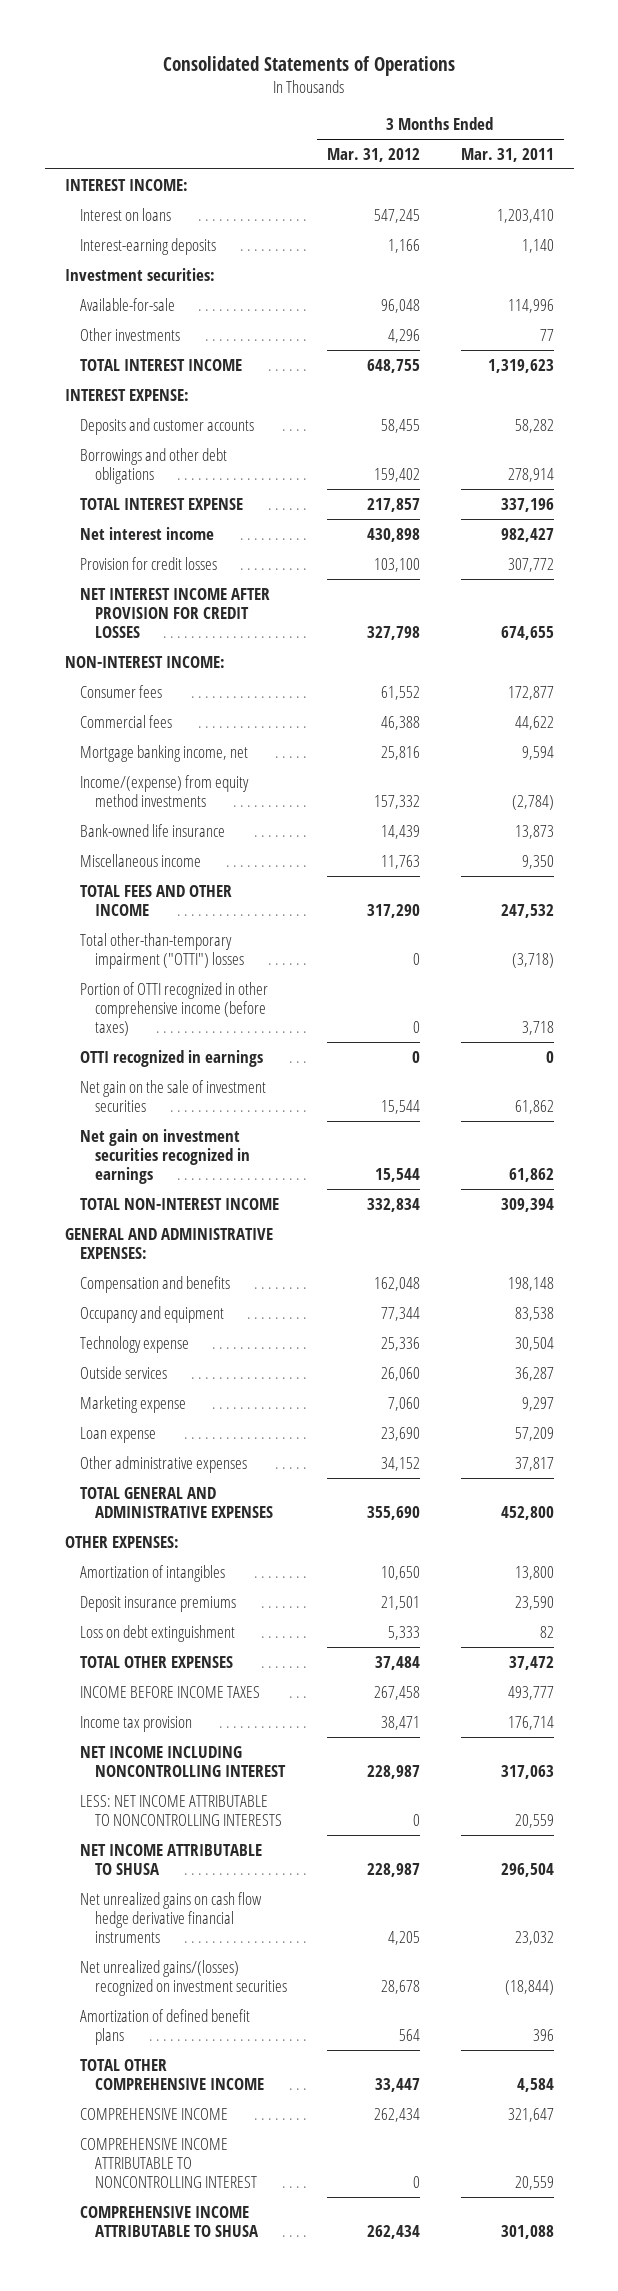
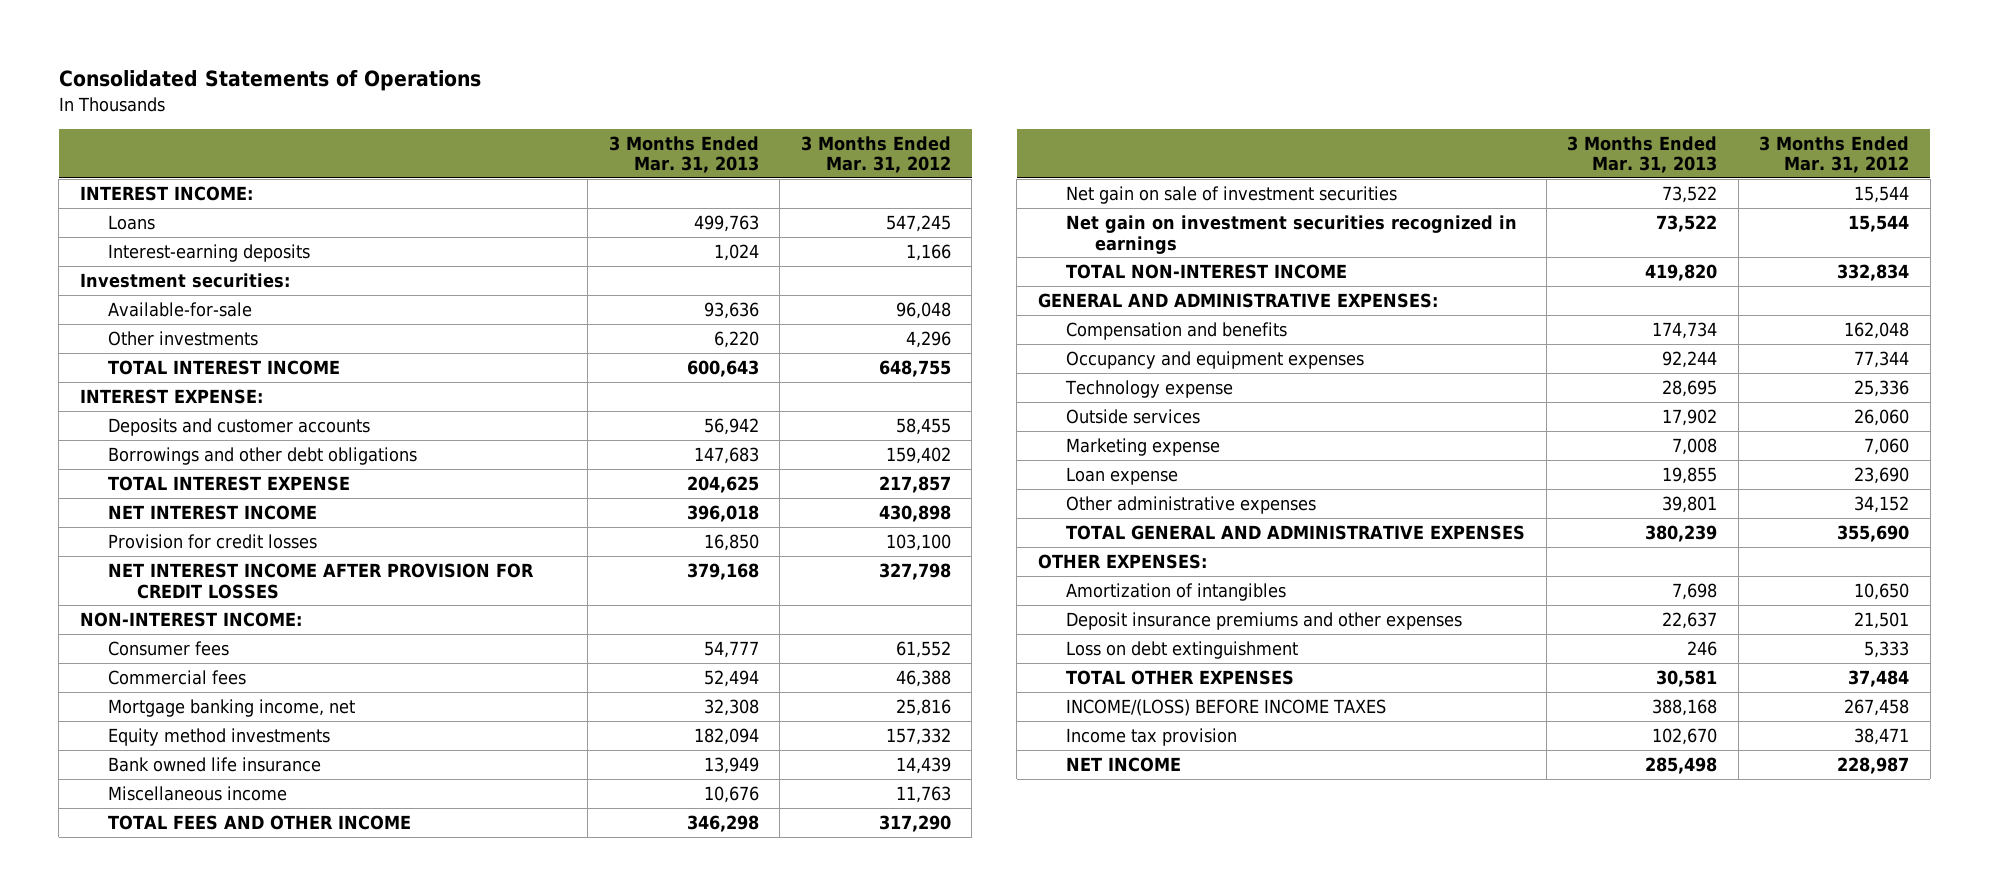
[460,147,554,162] Mar. 31, 2011 -> none
none -> [608,135,759,174] 3 Months Ended Mar. 31, 2013
[79,207,171,221] Interest on loans -> [108,214,156,230] Loans
[79,526,214,540] Net interest income -> [108,504,318,520] NET INTEREST INCOME
[79,774,249,808] Income/(expense) from equity method investments -> [108,727,331,746] Equity method investments
[79,823,225,837] Bank-owned life insurance -> [108,756,322,772] Bank owned life insurance
[79,932,245,970] Total other-than-temporary impairment ("OTTI") losses -> none
[79,981,268,1037] Portion of OTTI recognized in other comprehensive income (before taxes) -> none
[79,1049,263,1067] OTTI recognized in earnings -> none
[79,1079,266,1113] Net gain on the sale of investment securities -> [1066,185,1398,204] Net gain on sale of investment securities
[79,1305,224,1323] Occupancy and equipment -> [1066,350,1365,369] Occupancy and equipment expenses
[79,1595,236,1612] Deposit insurance premiums -> [1066,611,1463,630] Deposit insurance premiums and other expenses
[79,1685,260,1698] INCOME BEFORE INCOME TAXES -> [1066,698,1387,716] INCOME/(LOSS) BEFORE INCOME TAXES
[79,1794,283,1827] LESS: NET INCOME ATTRIBUTABLE TO NONCONTROLLING INTERESTS -> none
[79,1843,262,1876] NET INCOME ATTRIBUTABLE TO SHUSA -> none
[79,1891,262,1944] Net unrealized gains on cash flow hedge derivative financial instruments -> none
[79,1959,288,1997] Net unrealized gains/(losses) recognized on investment securities -> none
[79,2008,250,2046] Amortization of defined benefit plans -> none
[79,2058,265,2091] TOTAL OTHER COMPREHENSIVE INCOME -> none
[79,2107,228,2120] COMPREHENSIVE INCOME -> none
[79,2137,258,2189] COMPREHENSIVE INCOME ATTRIBUTABLE TO NONCONTROLLING INTEREST -> none
[79,2205,260,2238] COMPREHENSIVE INCOME ATTRIBUTABLE TO SHUSA -> none
[79,1745,287,1778] NET INCOME INCLUDING NONCONTROLLING INTEREST -> [1066,756,1182,772] NET INCOME

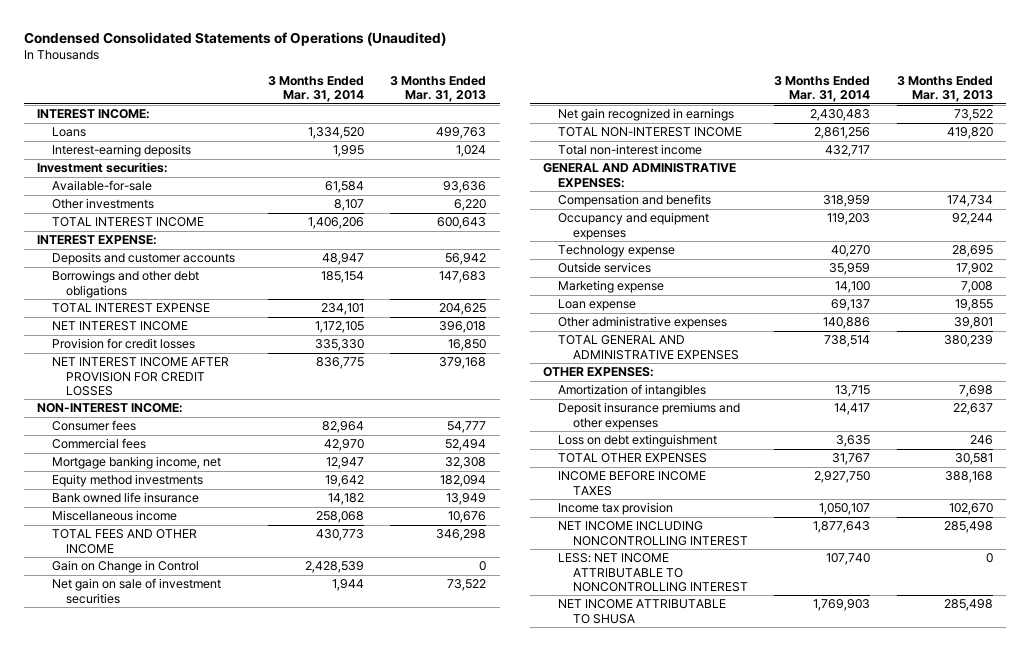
[58,70,481,92] Consolidated Statements of Operations -> [23,31,446,46] Condensed Consolidated Statements of Operations (Unaudited)
[800,135,951,174] 3 Months Ended Mar. 31, 2012 -> none
none -> [267,76,364,103] 3 Months Ended Mar. 31, 2014
none -> [51,560,199,574] Gain on Change in Control
[1066,214,1518,254] Net gain on investment securities recognized in earnings -> [558,108,735,122] Net gain recognized in earnings
none -> [558,144,703,156] Total non-interest income
[1066,698,1387,716] INCOME/(LOSS) BEFORE INCOME TAXES -> [558,471,707,496] INCOME BEFORE INCOME TAXES
[1066,756,1182,772] NET INCOME -> [558,521,748,546] NET INCOME INCLUDING NONCONTROLLING INTEREST
none -> [558,553,748,592] LESS: NET INCOME ATTRIBUTABLE TO NONCONTROLLING INTEREST
none -> [558,599,727,624] NET INCOME ATTRIBUTABLE TO SHUSA

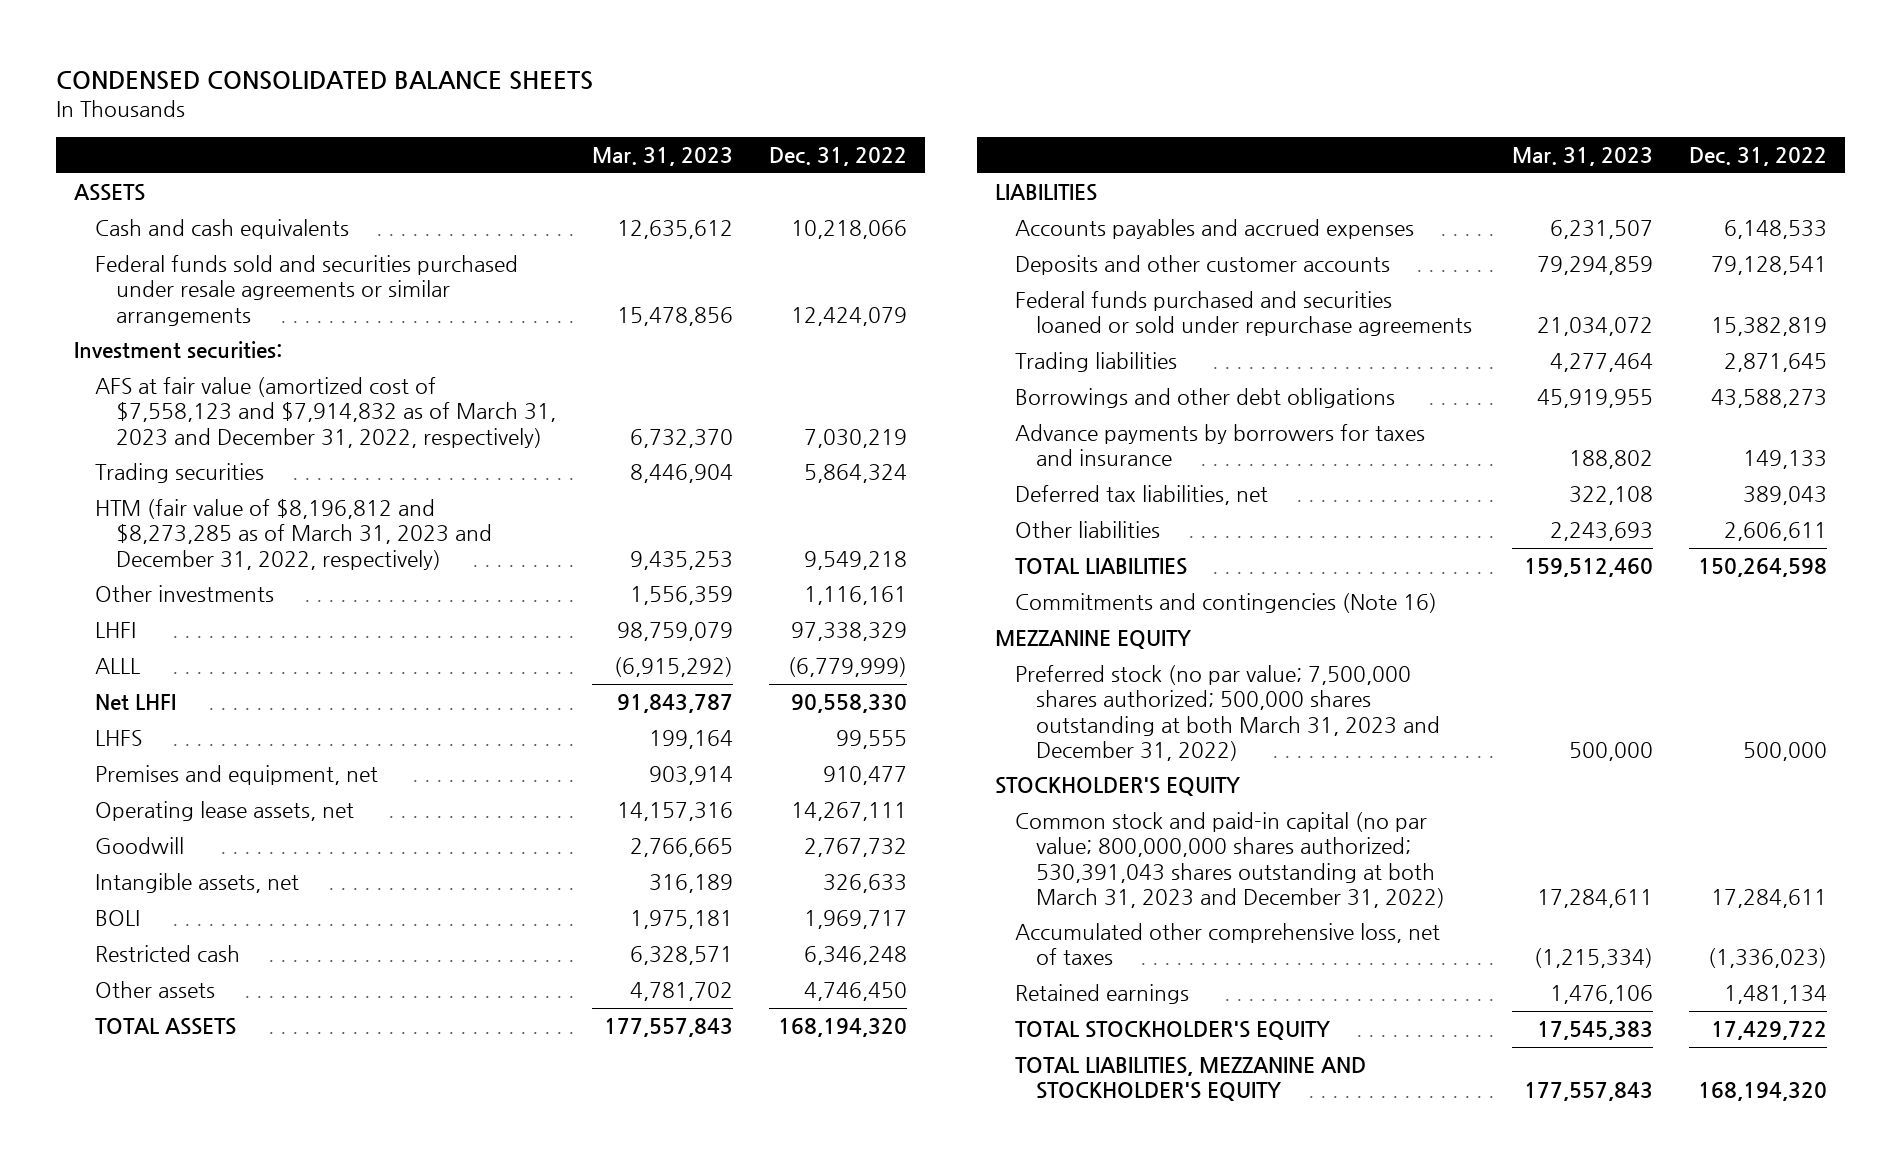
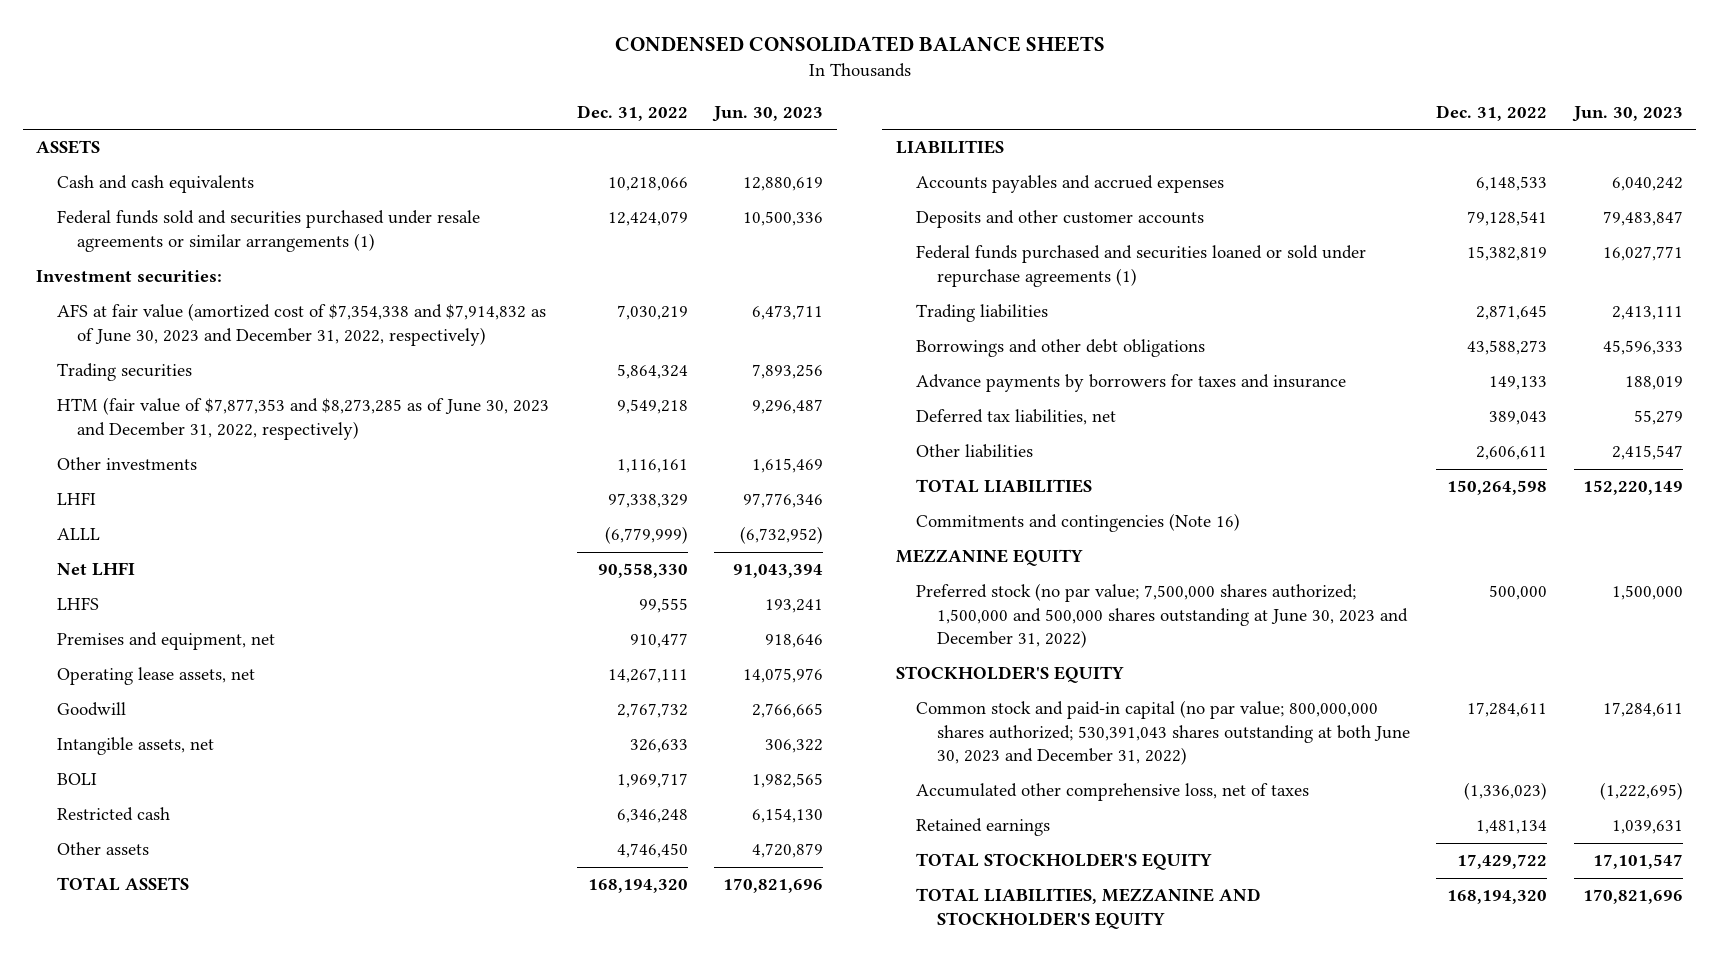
[591,146,733,166] Mar. 31, 2023 -> none
none -> [712,105,824,122] Jun. 30, 2023
[94,255,518,326] Federal funds sold and securities purchased under resale agreements or similar arrangements -> [56,210,480,252] Federal funds sold and securities purchased under resale agreements or similar arrangements (1)
[94,377,556,448] AFS at fair value (amortized cost of $7,558,123 and $7,914,832 as of March 31, 2023 and December 31, 2022, respectively) -> [56,303,546,346] AFS at fair value (amortized cost of $7,354,338 and $7,914,832 as of June 30, 2023 and December 31, 2022, respectively)
[94,499,492,570] HTM (fair value of $8,196,812 and $8,273,285 as of March 31, 2023 and December 31, 2022, respectively) -> [56,397,549,440] HTM (fair value of $7,877,353 and $8,273,285 as of June 30, 2023 and December 31, 2022, respectively)
[1015,291,1473,337] Federal funds purchased and securities loaned or sold under repurchase agreements -> [916,245,1367,287] Federal funds purchased and securities loaned or sold under repurchase agreements (1)
[1015,665,1441,761] Preferred stock (no par value; 7,500,000 shares authorized; 500,000 shares outstanding at both March 31, 2023 and December 31, 2022) -> [916,583,1408,649] Preferred stock (no par value; 7,500,000 shares authorized; 1,500,000 and 500,000 shares outstanding at June 30, 2023 and December 31, 2022)
[1015,812,1446,908] Common stock and paid-in capital (no par value; 800,000,000 shares authorized; 530,391,043 shares outstanding at both March 31, 2023 and December 31, 2022) -> [916,700,1410,766] Common stock and paid-in capital (no par value; 800,000,000 shares authorized; 530,391,043 shares outstanding at both June 30, 2023 and December 31, 2022)

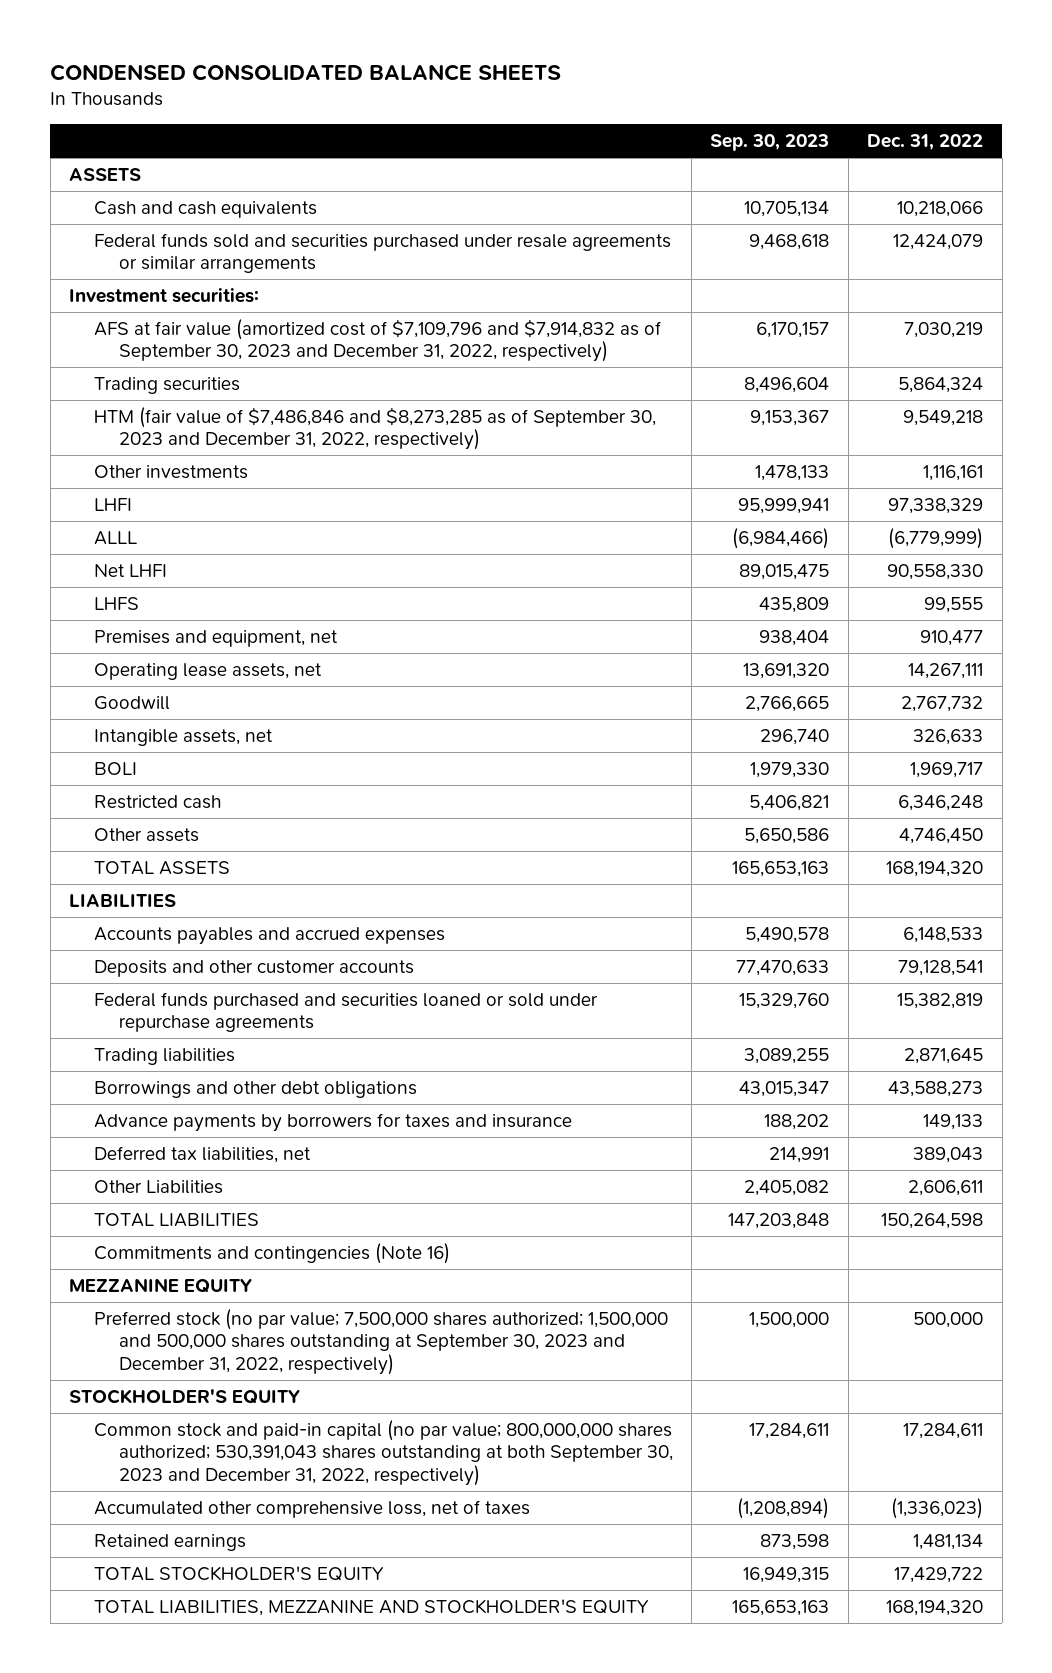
[712,105,824,122] Jun. 30, 2023 -> none
none -> [710,134,830,152] Sep. 30, 2023
[56,210,480,252] Federal funds sold and securities purchased under resale agreements or similar arrangements (1) -> [93,232,671,274] Federal funds sold and securities purchased under resale agreements or similar arrangements
[56,303,546,346] AFS at fair value (amortized cost of $7,354,338 and $7,914,832 as of June 30, 2023 and December 31, 2022, respectively) -> [93,318,661,363] AFS at fair value (amortized cost of $7,109,796 and $7,914,832 as of September 30, 2023 and December 31, 2022, respectively)
[56,397,549,440] HTM (fair value of $7,877,353 and $8,273,285 as of June 30, 2023 and December 31, 2022, respectively) -> [93,406,656,451] HTM (fair value of $7,486,846 and $8,273,285 as of September 30, 2023 and December 31, 2022, respectively)
[916,245,1367,287] Federal funds purchased and securities loaned or sold under repurchase agreements (1) -> [93,991,598,1033] Federal funds purchased and securities loaned or sold under repurchase agreements
[916,444,1034,459] Other liabilities -> [93,1179,223,1194] Other Liabilities
[916,583,1408,649] Preferred stock (no par value; 7,500,000 shares authorized; 1,500,000 and 500,000 shares outstanding at June 30, 2023 and December 31, 2022) -> [93,1308,668,1375] Preferred stock (no par value; 7,500,000 shares authorized; 1,500,000 and 500,000 shares outstanding at September 30, 2023 and December 31, 2022, respectively)
[916,700,1410,766] Common stock and paid-in capital (no par value; 800,000,000 shares authorized; 530,391,043 shares outstanding at both June 30, 2023 and December 31, 2022) -> [93,1419,673,1486] Common stock and paid-in capital (no par value; 800,000,000 shares authorized; 530,391,043 shares outstanding at both September 30, 2023 and December 31, 2022, respectively)

